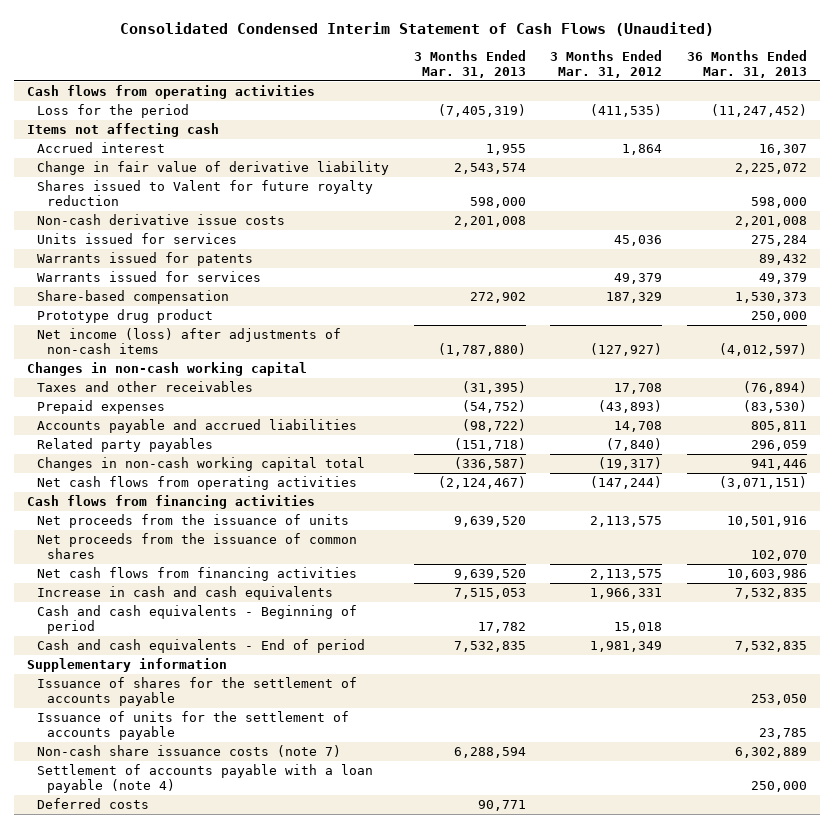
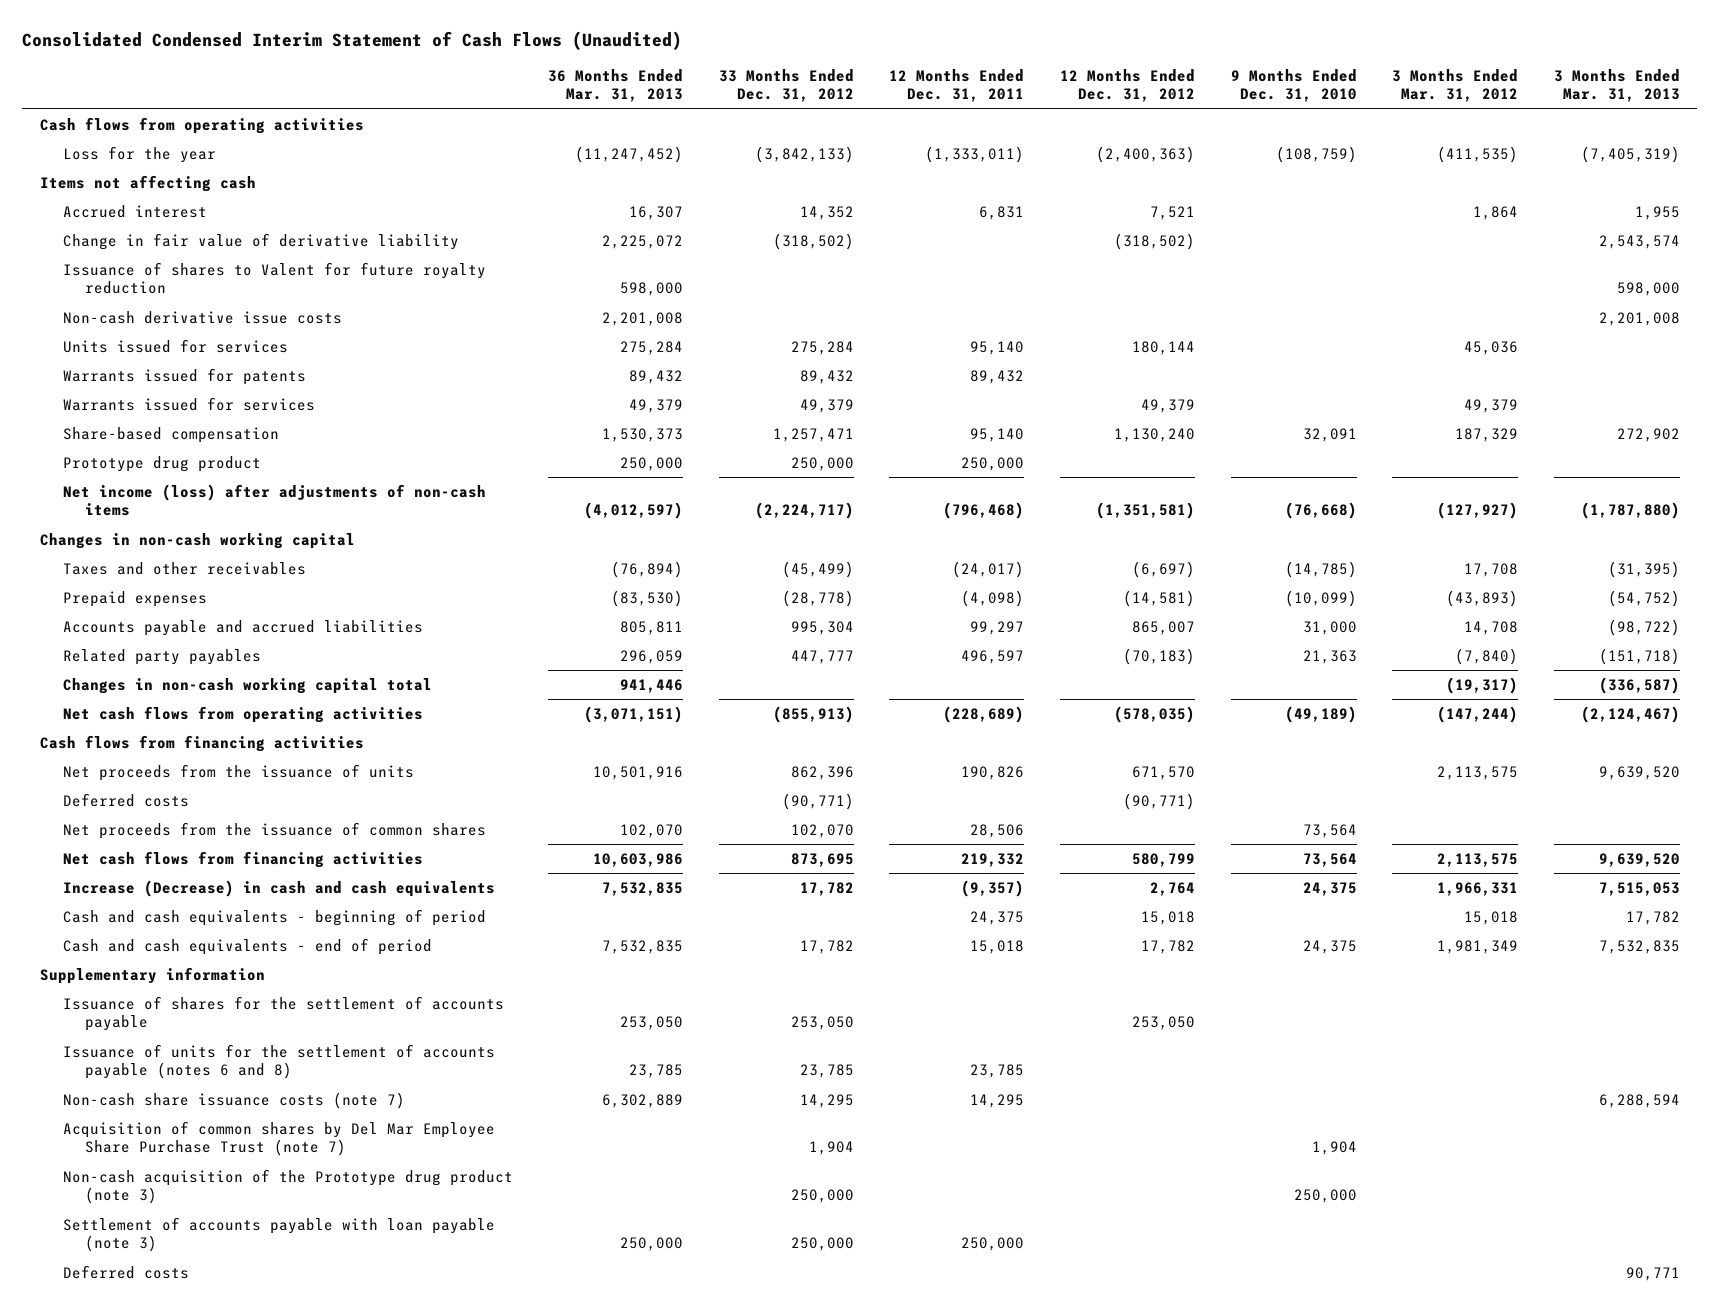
none -> [718,68,854,103] 33 Months Ended Dec. 31, 2012
none -> [889,68,1025,103] 12 Months Ended Dec. 31, 2011
none -> [1060,68,1196,103] 12 Months Ended Dec. 31, 2012
none -> [1230,68,1357,103] 9 Months Ended Dec. 31, 2010
[36,104,189,119] Loss for the period -> [62,145,216,163] Loss for the year
[36,180,373,207] Shares issued to Valent for future royalty reduction -> [62,261,486,295] Issuance of shares to Valent for future royalty reduction
none -> [62,792,189,807] Deferred costs
[36,586,333,601] Increase in cash and cash equivalents -> [62,879,495,897] Increase (Decrease) in cash and cash equivalents
[36,605,357,635] Cash and cash equivalents - Beginning of period -> [62,908,486,926] Cash and cash equivalents - beginning of period
[36,639,365,654] Cash and cash equivalents - End of period -> [62,937,432,955] Cash and cash equivalents - end of period
[36,711,349,741] Issuance of units for the settlement of accounts payable -> [62,1043,495,1080] Issuance of units for the settlement of accounts payable (notes 6 and 8)
none -> [62,1120,495,1157] Acquisition of common shares by Del Mar Employee Share Purchase Trust (note 7)
none -> [62,1168,513,1205] Non-cash acquisition of the Prototype drug product (note 3)
[36,764,373,794] Settlement of accounts payable with a loan payable (note 4) -> [62,1216,495,1253] Settlement of accounts payable with loan payable (note 3)

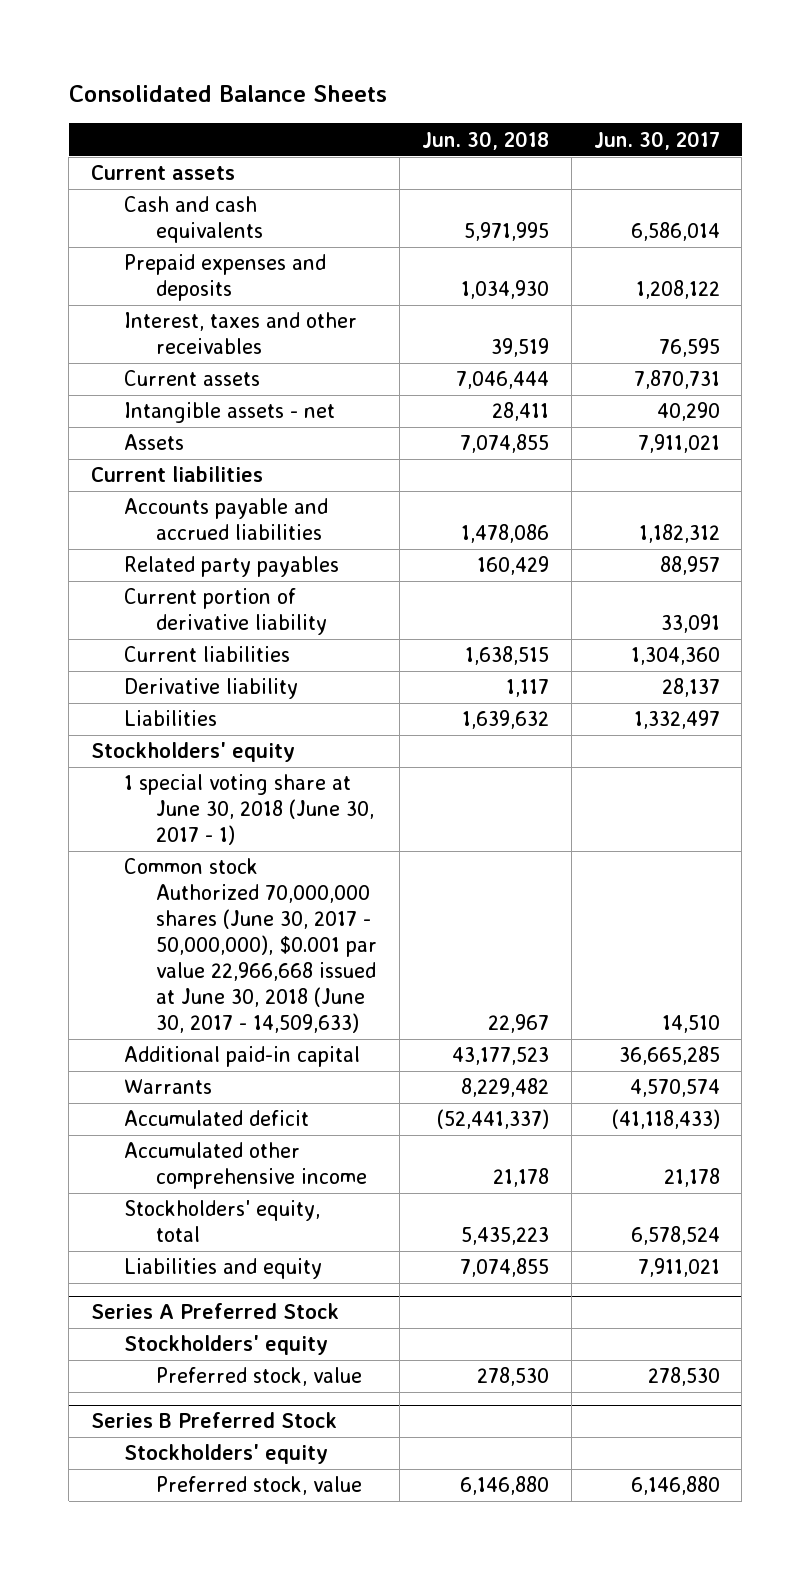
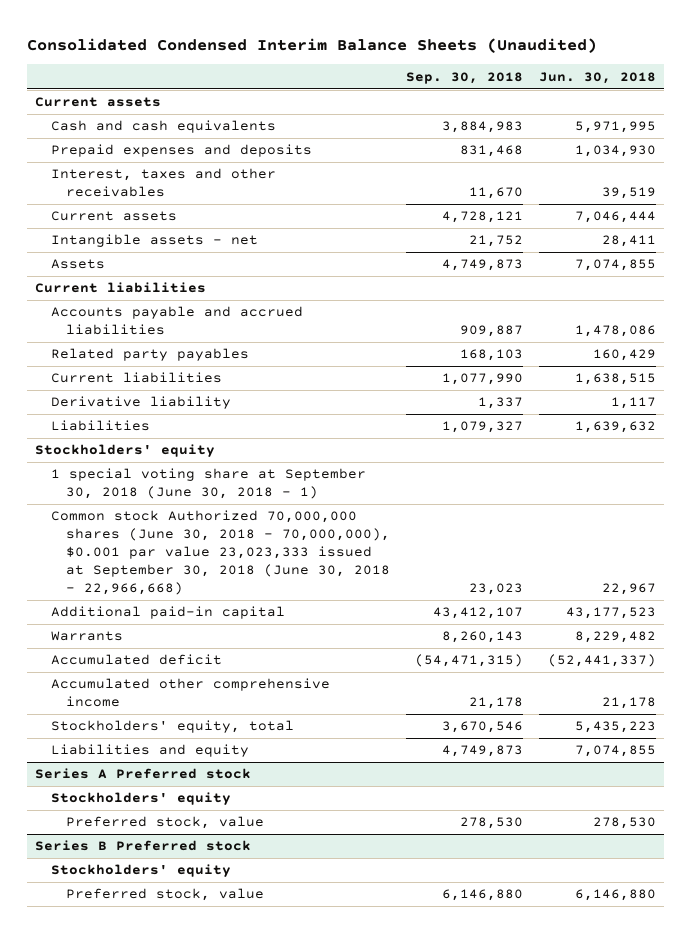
[68,84,387,102] Consolidated Balance Sheets -> [26,37,597,53] Consolidated Condensed Interim Balance Sheets (Unaudited)
[593,130,720,150] Jun. 30, 2017 -> none
none -> [406,71,524,84] Sep. 30, 2018
[123,588,327,636] Current portion of derivative liability -> none
[123,774,374,846] 1 special voting share at June 30, 2018 (June 30, 2017 - 1) -> [50,468,366,500] 1 special voting share at September 30, 2018 (June 30, 2018 - 1)
[123,858,377,1034] Common stock Authorized 70,000,000 shares (June 30, 2017 - 50,000,000), $0.001 par value 22,966,668 issued at June 30, 2018 (June 30, 2017 - 14,509,633) -> [50,510,391,596] Common stock Authorized 70,000,000 shares (June 30, 2018 - 70,000,000), $0.001 par value 23,023,333 issued at September 30, 2018 (June 30, 2018 - 22,966,668)
[91,1303,340,1320] Series A Preferred Stock -> [34,768,251,780] Series A Preferred stock
[91,1412,338,1429] Series B Preferred Stock -> [34,840,251,852] Series B Preferred stock

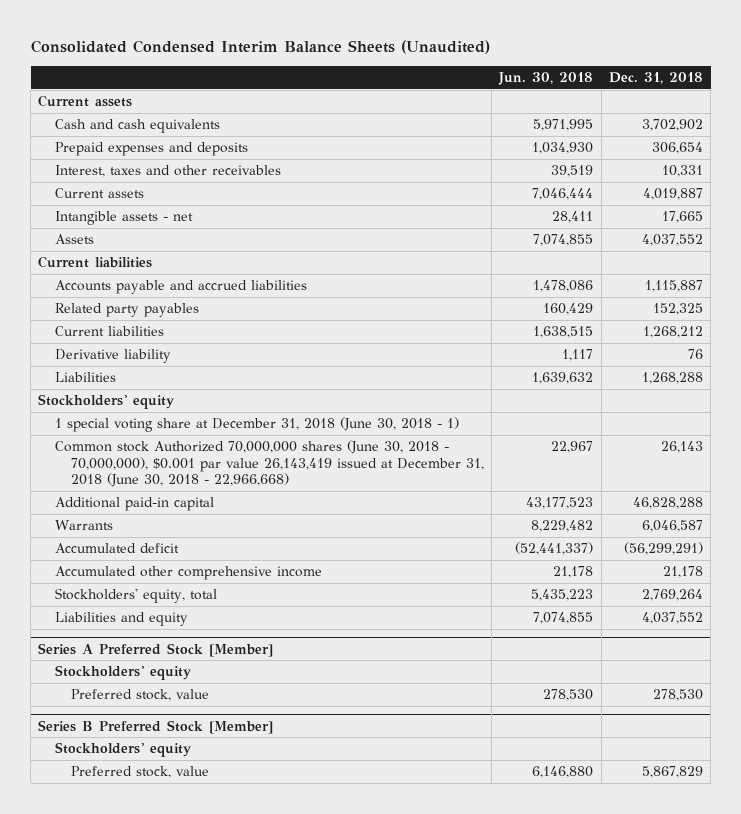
[406,71,524,84] Sep. 30, 2018 -> none
none -> [609,72,704,85] Dec. 31, 2018
[50,468,366,500] 1 special voting share at September 30, 2018 (June 30, 2018 - 1) -> [54,417,459,433] 1 special voting share at December 31, 2018 (June 30, 2018 - 1)
[50,510,391,596] Common stock Authorized 70,000,000 shares (June 30, 2018 - 70,000,000), $0.001 par value 23,023,333 issued at September 30, 2018 (June 30, 2018 - 22,966,668) -> [54,440,484,488] Common stock Authorized 70,000,000 shares (June 30, 2018 - 70,000,000), $0.001 par value 26,143,419 issued at December 31, 2018 (June 30, 2018 - 22,966,668)
[34,768,251,780] Series A Preferred stock -> [38,642,274,657] Series A Preferred Stock [Member]
[34,840,251,852] Series B Preferred stock -> [38,719,274,734] Series B Preferred Stock [Member]

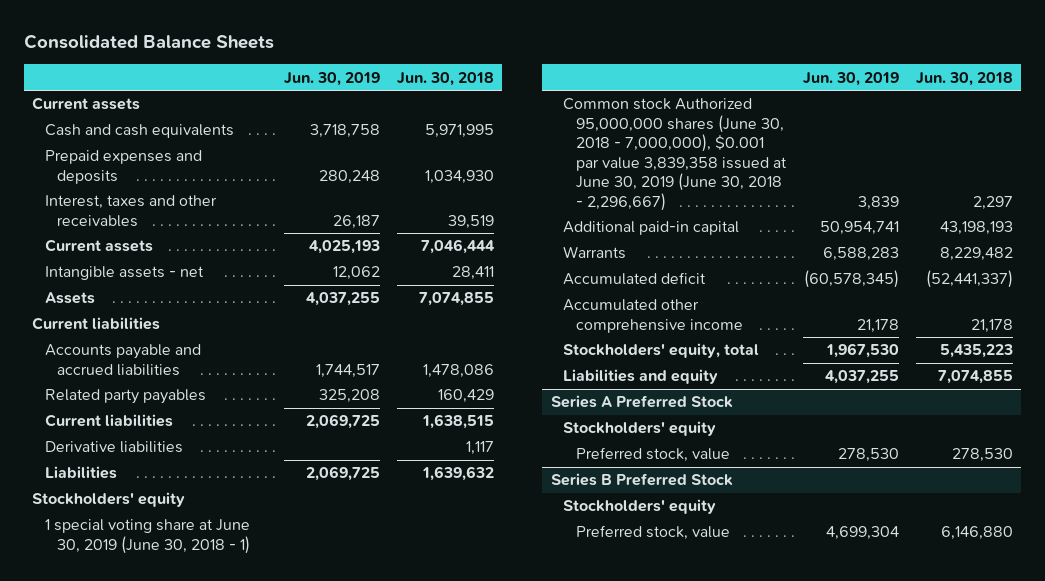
[30,40,490,55] Consolidated Condensed Interim Balance Sheets (Unaudited) -> [23,34,274,50] Consolidated Balance Sheets
[609,72,704,85] Dec. 31, 2018 -> none
none -> [284,71,381,86] Jun. 30, 2019
[54,349,171,364] Derivative liability -> [44,441,183,454] Derivative liabilities
[54,417,459,433] 1 special voting share at December 31, 2018 (June 30, 2018 - 1) -> [44,519,251,554] 1 special voting share at June 30, 2019 (June 30, 2018 - 1)
[54,440,484,488] Common stock Authorized 70,000,000 shares (June 30, 2018 - 70,000,000), $0.001 par value 26,143,419 issued at December 31, 2018 (June 30, 2018 - 22,966,668) -> [563,98,788,211] Common stock Authorized 95,000,000 shares (June 30, 2018 - 7,000,000), $0.001 par value 3,839,358 issued at June 30, 2019 (June 30, 2018 - 2,296,667)
[551,441,594,454] 22,967 -> [972,195,1013,210] 2,297
[526,497,594,510] 43,177,523 -> [939,221,1013,236] 43,198,193
[38,642,274,657] Series A Preferred Stock [Member] -> [550,395,733,409] Series A Preferred Stock
[38,719,274,734] Series B Preferred Stock [Member] -> [550,473,733,487] Series B Preferred Stock

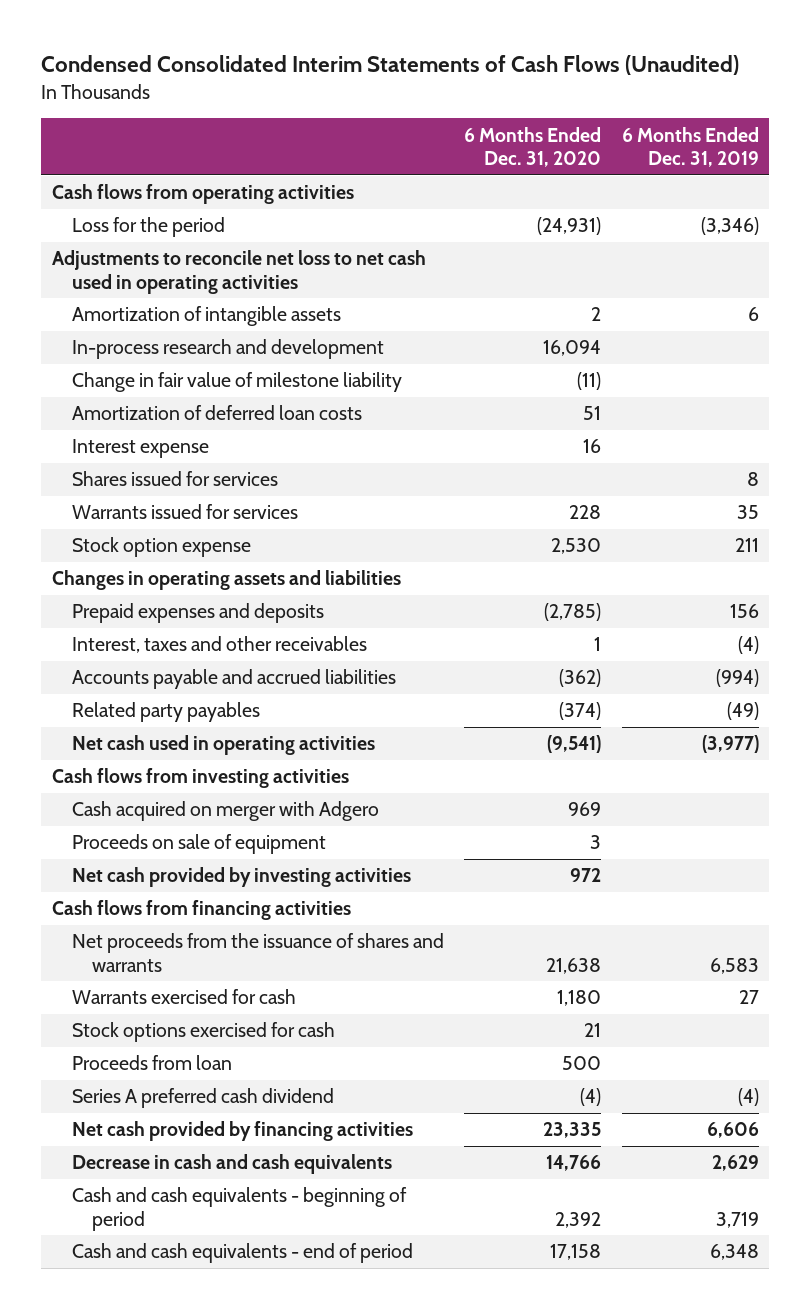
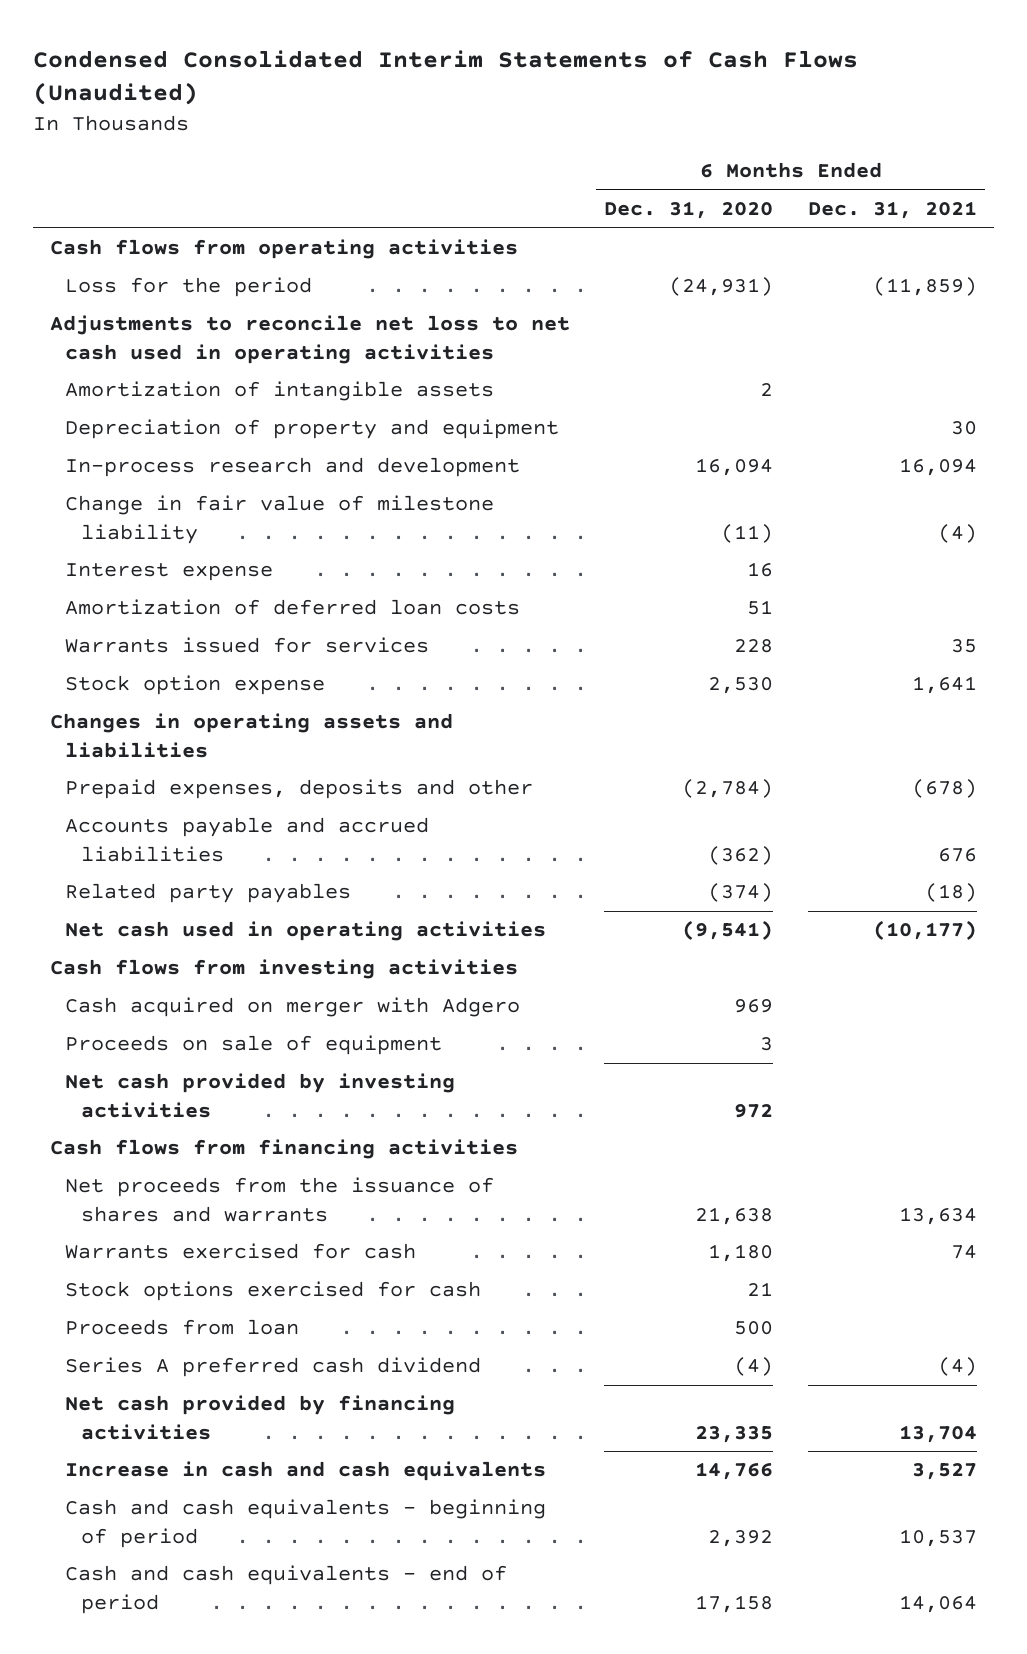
[621,126,759,167] 6 Months Ended Dec. 31, 2019 -> none
none -> [807,201,977,220] Dec. 31, 2021
none -> [65,419,560,440] Depreciation of property and equipment
[71,471,278,487] Shares issued for services -> none
[71,405,362,421] Amortization of deferred loan costs -> [65,599,521,616] Amortization of deferred loan costs
[71,636,367,654] Interest, taxes and other receivables -> none
[71,603,324,624] Prepaid expenses and deposits -> [65,779,534,800] Prepaid expenses, deposits and other
[544,603,602,622] (2,785) -> [682,779,774,799] (2,784)
[71,1154,392,1175] Decrease in cash and cash equivalents -> [65,1461,547,1482] Increase in cash and cash equivalents

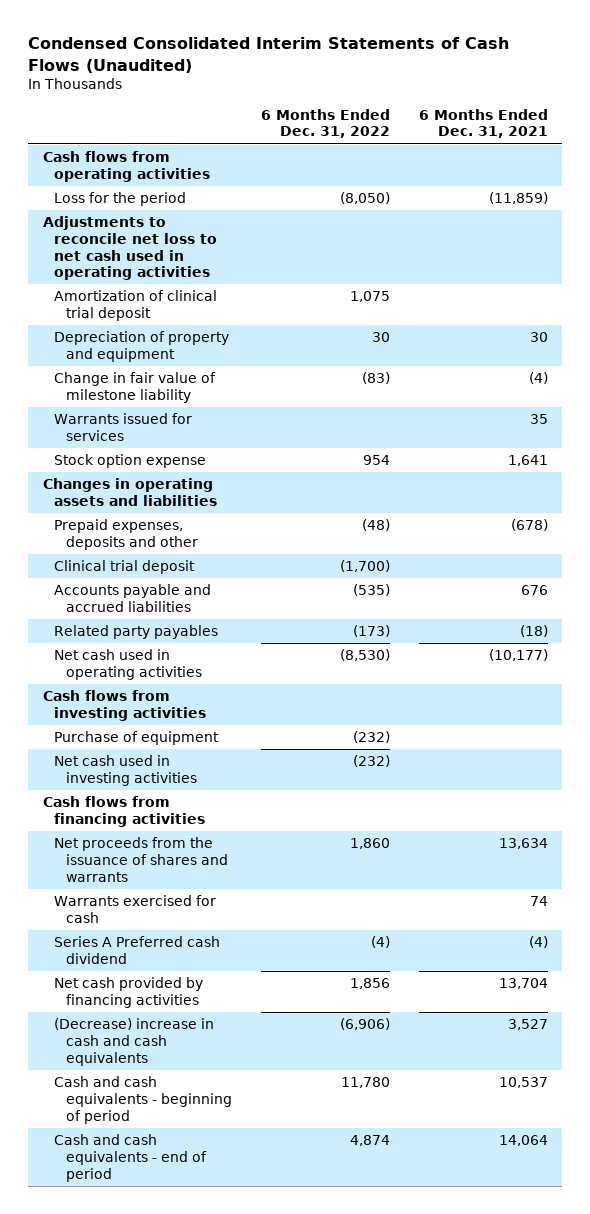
[604,201,774,220] Dec. 31, 2020 -> none
none -> [260,108,390,139] 6 Months Ended Dec. 31, 2022
[65,381,495,402] Amortization of intangible assets -> none
none -> [54,289,218,321] Amortization of clinical trial deposit
[65,457,521,478] In-process research and development -> none
[65,563,274,582] Interest expense -> none
[65,599,521,616] Amortization of deferred loan costs -> none
none -> [54,559,196,574] Clinical trial deposit
[65,997,521,1018] Cash acquired on merger with Adgero -> none
[65,1035,443,1056] Proceeds on sale of equipment -> none
none -> [54,730,220,745] Purchase of equipment
[65,1073,456,1118] Net cash provided by investing activities -> [54,754,197,786] Net cash used in investing activities
[65,1281,482,1302] Stock options exercised for cash -> none
[65,1319,300,1336] Proceeds from loan -> none
[65,1357,482,1378] Series A preferred cash dividend -> [54,935,221,964] Series A Preferred cash dividend
[65,1461,547,1482] Increase in cash and cash equivalents -> [54,1017,215,1066] (Decrease) increase in cash and cash equivalents

